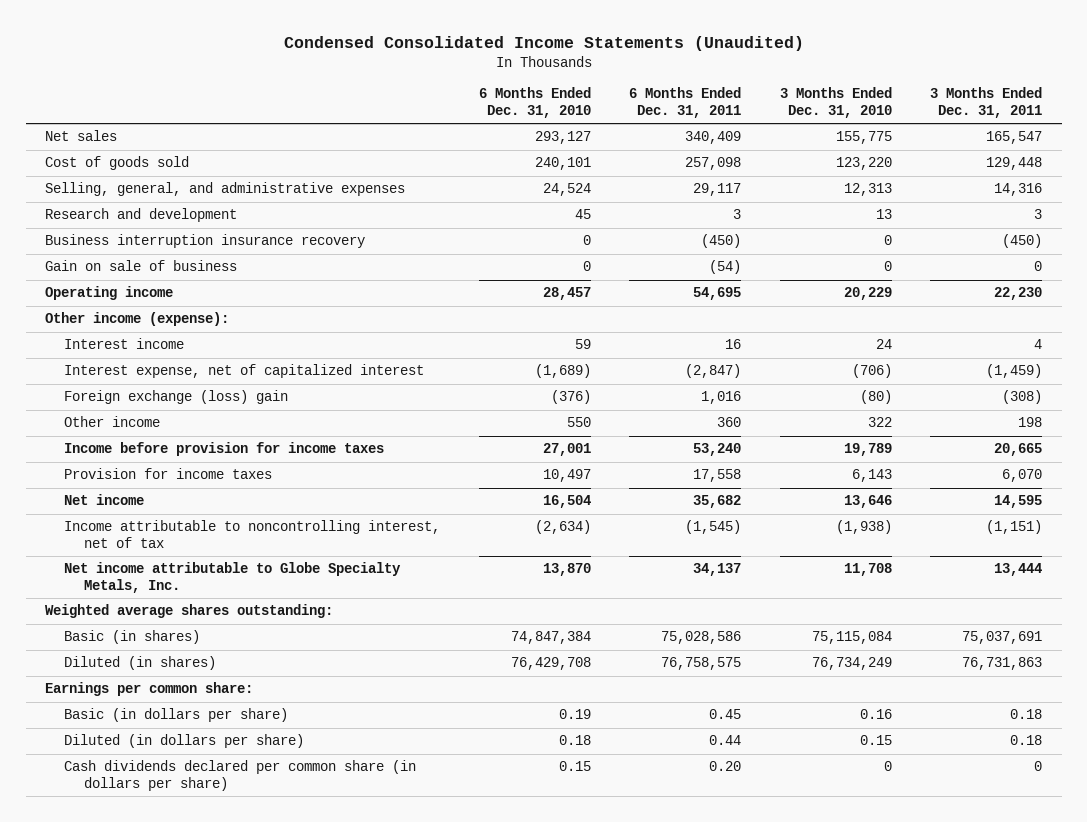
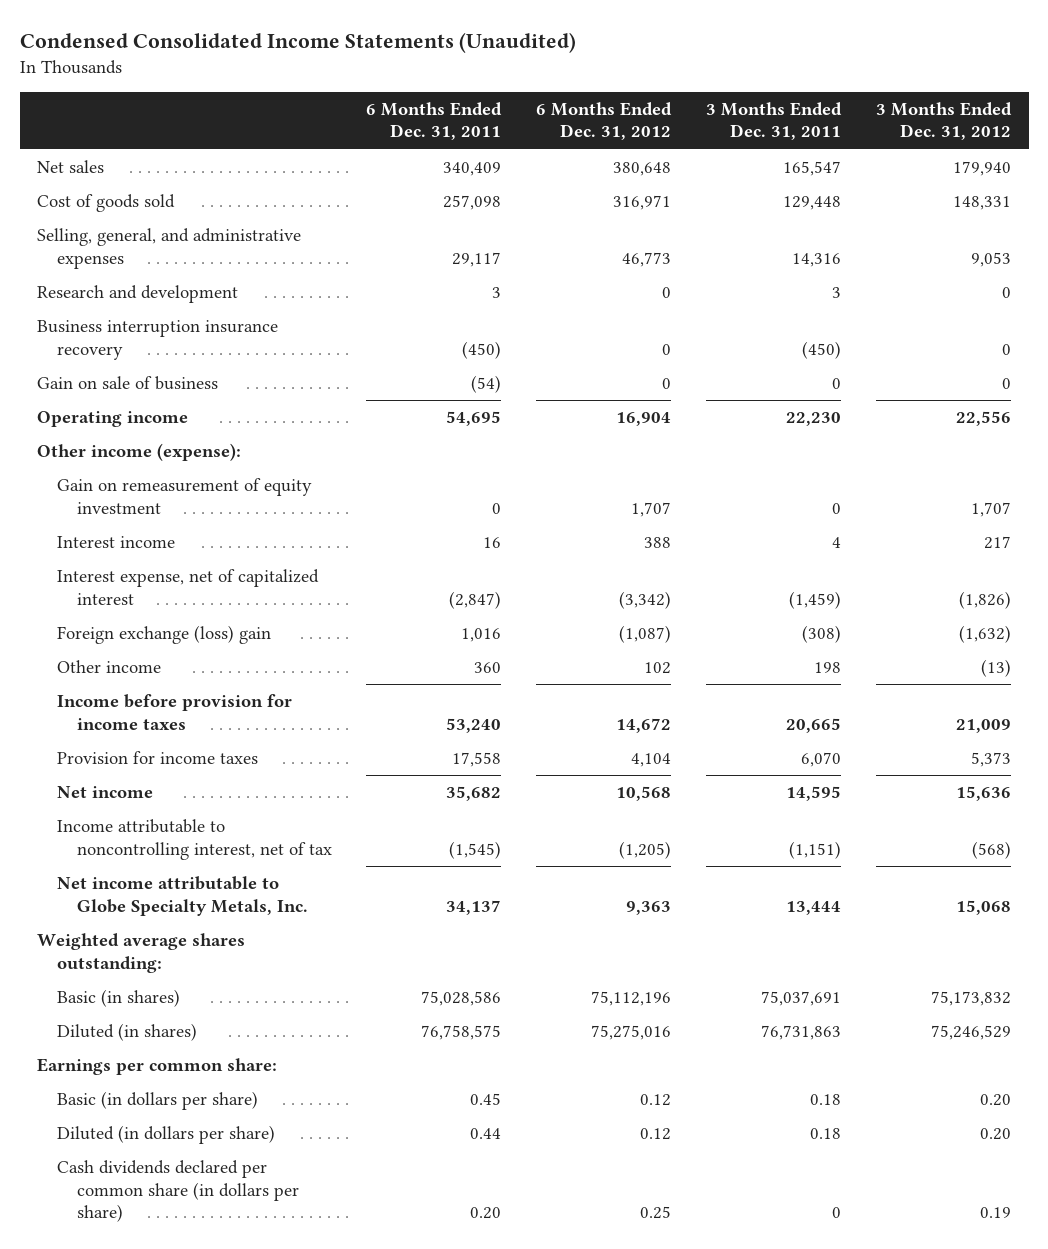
[478,87,591,118] 6 Months Ended Dec. 31, 2010 -> none
[779,87,892,118] 3 Months Ended Dec. 31, 2010 -> none
none -> [536,101,673,141] 6 Months Ended Dec. 31, 2012
none -> [876,101,1013,141] 3 Months Ended Dec. 31, 2012
none -> [56,478,312,514] Gain on remeasurement of equity investment

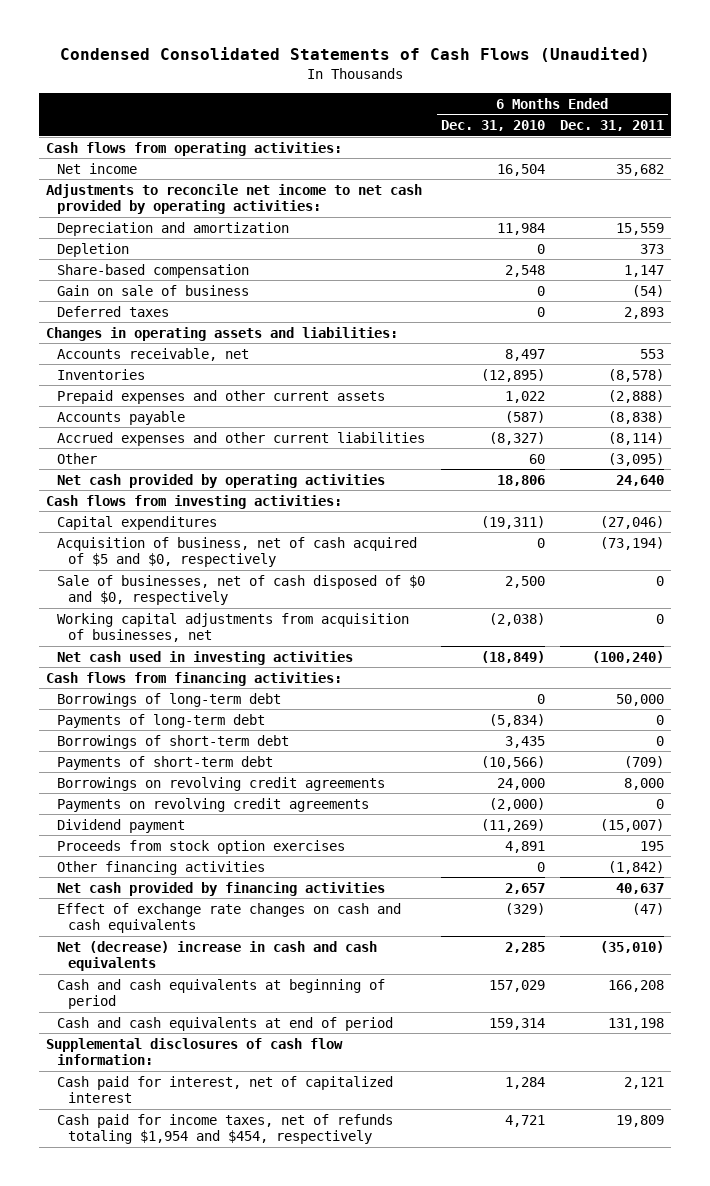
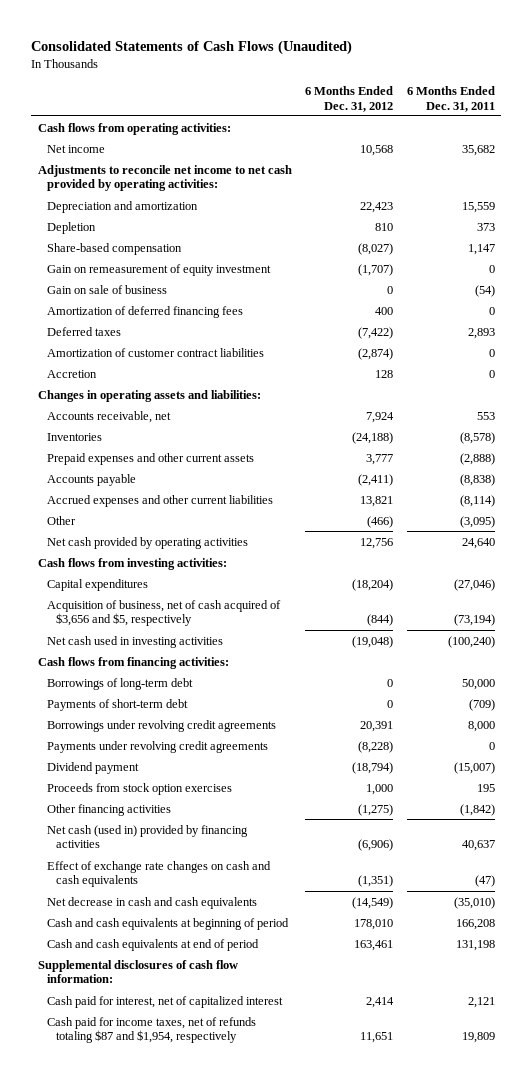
[60,47,651,63] Condensed Consolidated Statements of Cash Flows (Unaudited) -> [31,39,353,55] Consolidated Statements of Cash Flows (Unaudited)
[440,120,545,132] Dec. 31, 2010 -> none
none -> [305,85,394,112] 6 Months Ended Dec. 31, 2012
none -> [47,263,272,276] Gain on remeasurement of equity investment
none -> [47,305,244,318] Amortization of deferred financing fees
none -> [47,347,265,357] Amortization of customer contract liabilities
none -> [47,369,98,378] Accretion
[57,574,426,606] Sale of businesses, net of cash disposed of $0 and $0, respectively -> none
[57,612,410,643] Working capital adjustments from acquisition of businesses, net -> none
[57,536,418,568] Acquisition of business, net of cash acquired of $5 and $0, respectively -> [47,599,282,627] Acquisition of business, net of cash acquired of $3,656 and $5, respectively
[57,713,266,728] Payments of long-term debt -> none
[57,734,290,749] Borrowings of short-term debt -> none
[57,776,386,791] Borrowings on revolving credit agreements -> [47,719,277,732] Borrowings under revolving credit agreements
[57,797,370,812] Payments on revolving credit agreements -> [47,740,269,753] Payments under revolving credit agreements
[57,881,386,896] Net cash provided by financing activities -> [47,824,249,849] Net cash (used in) provided by financing activities
[57,940,378,972] Net (decrease) increase in cash and cash equivalents -> [47,896,258,909] Net decrease in cash and cash equivalents
[57,1113,394,1145] Cash paid for income taxes, net of refunds totaling $1,954 and $454, respectively -> [47,1016,257,1044] Cash paid for income taxes, net of refunds totaling $87 and $1,954, respectively

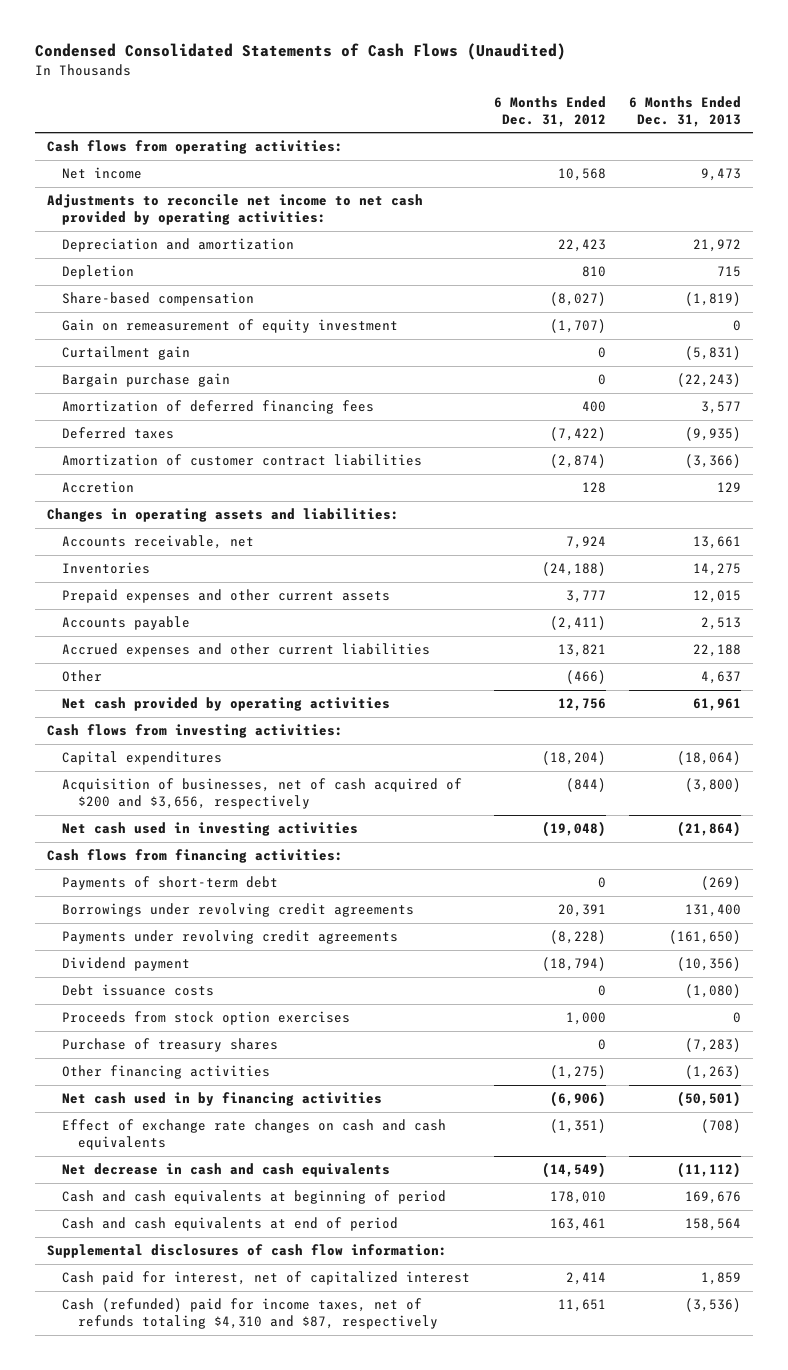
[31,39,353,55] Consolidated Statements of Cash Flows (Unaudited) -> [35,43,567,61] Condensed Consolidated Statements of Cash Flows (Unaudited)
[406,85,495,112] 6 Months Ended Dec. 31, 2011 -> none
none -> [629,95,742,127] 6 Months Ended Dec. 31, 2013
[47,284,168,294] Gain on sale of business -> none
none -> [62,346,191,361] Curtailment gain
none -> [62,373,231,388] Bargain purchase gain
[47,599,282,627] Acquisition of business, net of cash acquired of $3,656 and $5, respectively -> [62,778,463,810] Acquisition of businesses, net of cash acquired of $200 and $3,656, respectively
[47,677,194,690] Borrowings of long-term debt -> none
none -> [62,984,215,997] Debt issuance costs
none -> [62,1038,279,1053] Purchase of treasury shares
[47,824,249,849] Net cash (used in) provided by financing activities -> [62,1092,383,1107] Net cash used in by financing activities
[47,1016,257,1044] Cash paid for income taxes, net of refunds totaling $87 and $1,954, respectively -> [62,1298,439,1330] Cash (refunded) paid for income taxes, net of refunds totaling $4,310 and $87, respectively

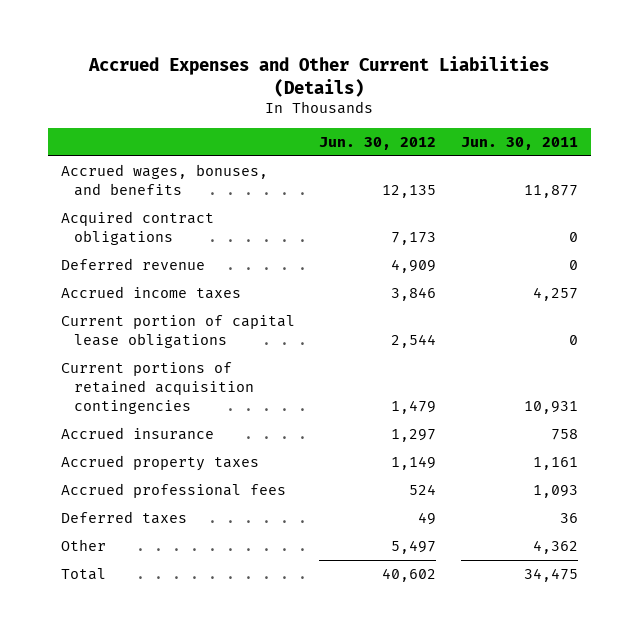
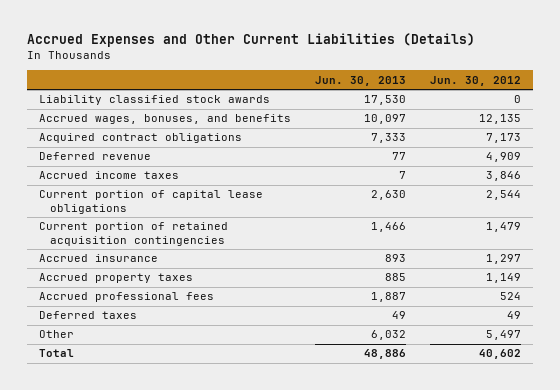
[461,136,579,150] Jun. 30, 2011 -> none
none -> [314,75,406,86] Jun. 30, 2013
none -> [38,95,270,106] Liability classified stock awards
[60,362,255,414] Current portions of retained acquisition contingencies -> [38,222,228,246] Current portion of retained acquisition contingencies

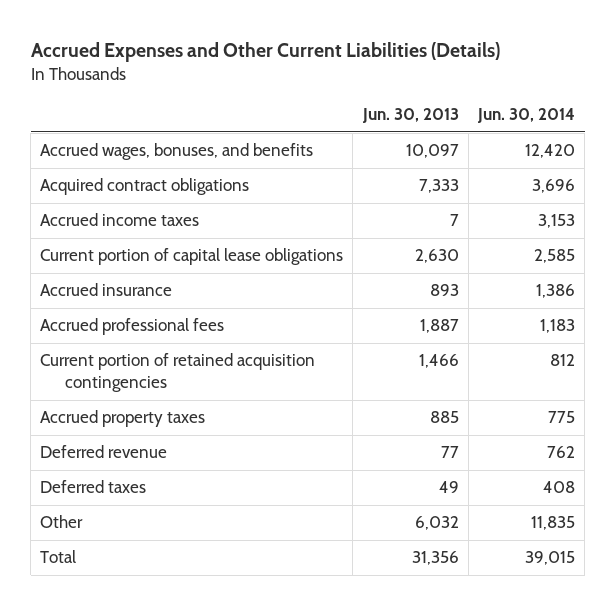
[429,75,521,86] Jun. 30, 2012 -> none
none -> [477,108,576,124] Jun. 30, 2014
[38,95,270,106] Liability classified stock awards -> none
[38,222,228,246] Current portion of retained acquisition contingencies -> [40,353,316,393] Current portion of retained acquisition contingencies
[38,273,193,284] Accrued property taxes -> [40,410,206,428] Accrued property taxes
[38,152,151,161] Deferred revenue -> [40,445,168,459] Deferred revenue
[363,349,406,360] 48,886 -> [411,551,459,566] 31,356

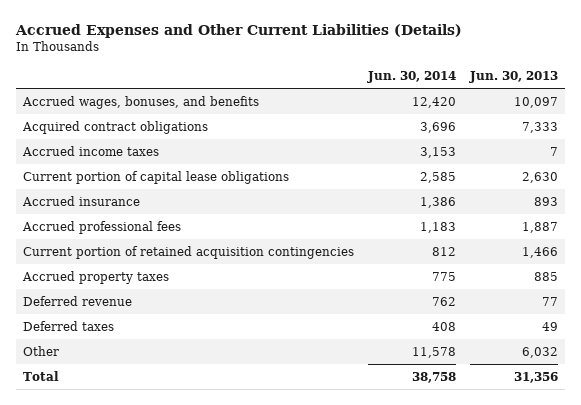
[531,516,576,531] 11,835 -> [411,346,456,358] 11,578
[525,551,576,566] 39,015 -> [411,371,456,383] 38,758

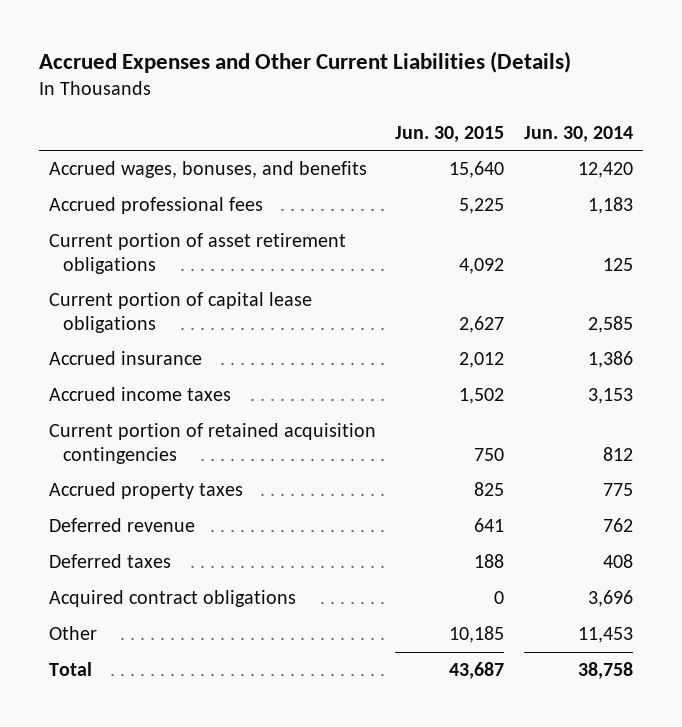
[468,71,558,84] Jun. 30, 2013 -> none
none -> [395,125,505,142] Jun. 30, 2015
[21,220,181,234] Accrued professional fees -> [48,197,263,215] Accrued professional fees
none -> [48,233,346,274] Current portion of asset retirement obligations
[21,145,159,156] Accrued income taxes -> [48,387,231,402] Accrued income taxes
[21,120,208,134] Acquired contract obligations -> [48,590,296,608] Acquired contract obligations
[411,346,456,358] 11,578 -> [578,627,634,644] 11,453

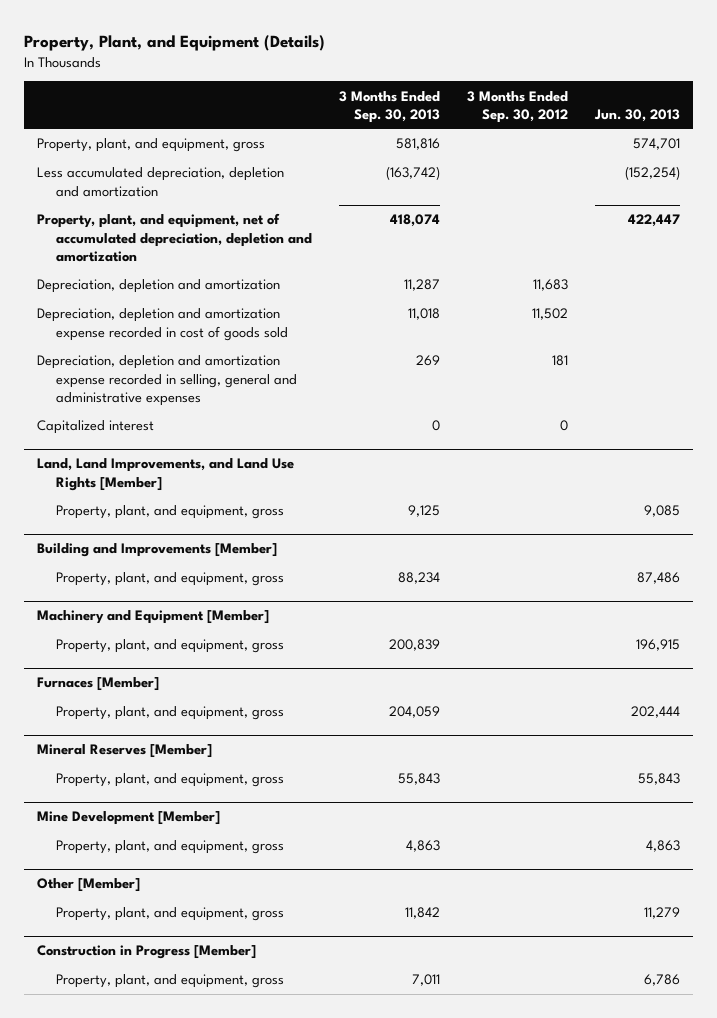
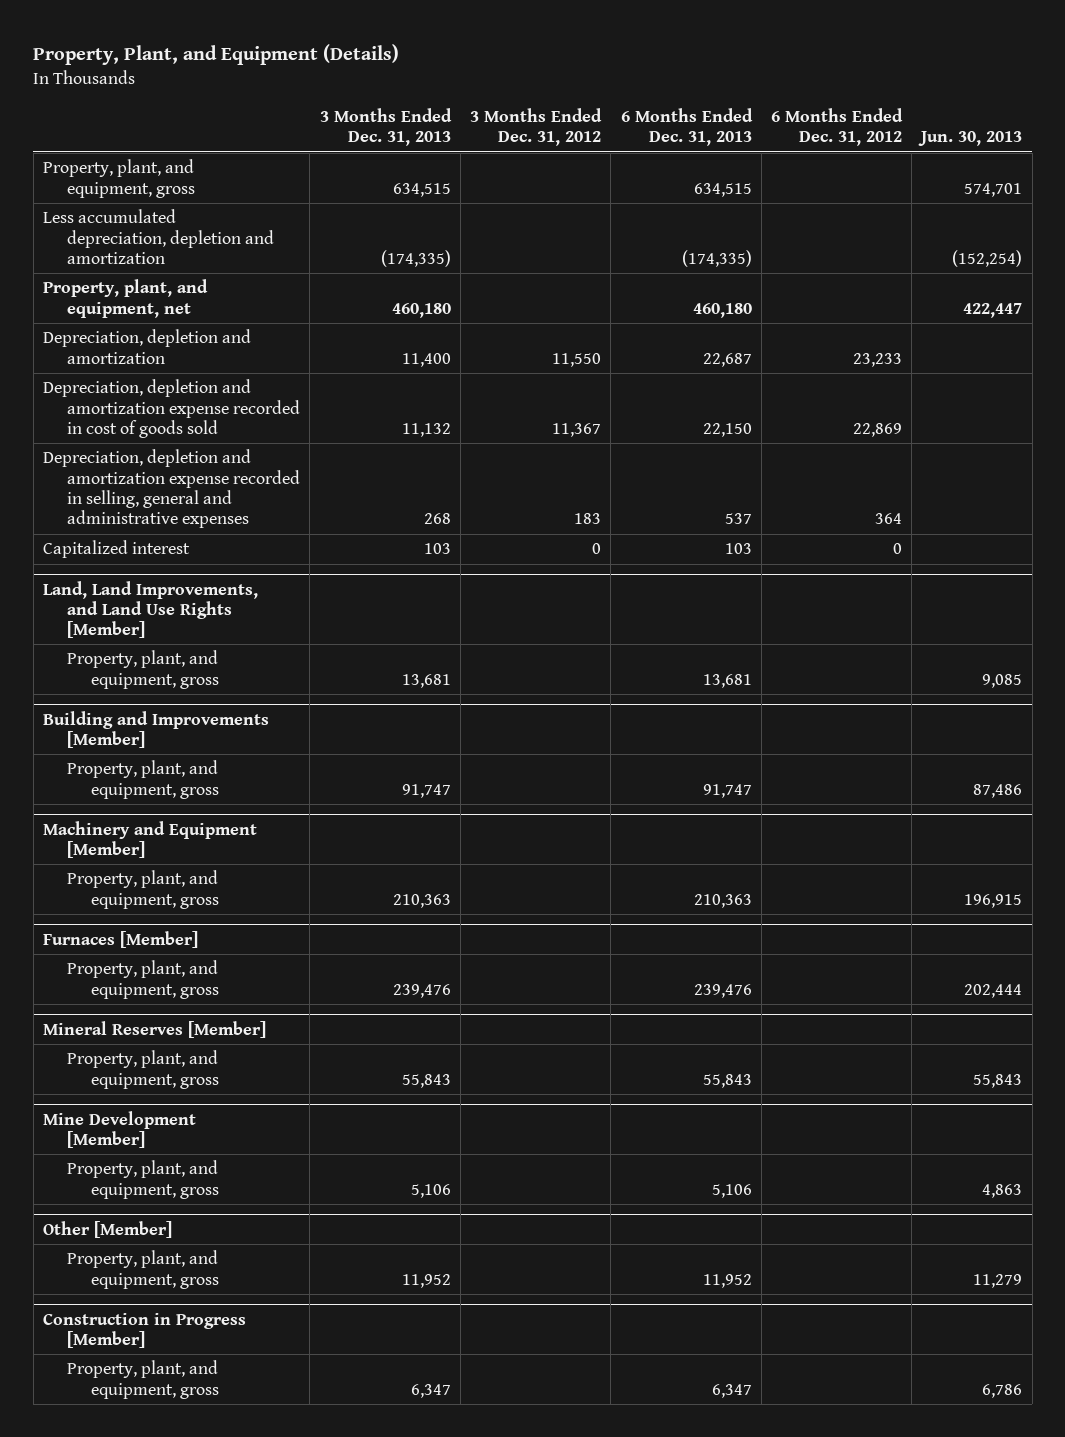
[338,90,440,123] 3 Months Ended Sep. 30, 2013 -> none
[466,90,568,123] 3 Months Ended Sep. 30, 2012 -> none
none -> [319,107,452,147] 3 Months Ended Dec. 31, 2013
none -> [470,107,603,147] 3 Months Ended Dec. 31, 2012
none -> [620,107,753,147] 6 Months Ended Dec. 31, 2013
none -> [770,107,903,147] 6 Months Ended Dec. 31, 2012
[37,213,312,262] Property, plant, and equipment, net of accumulated depreciation, depletion and amortization -> [42,279,208,318] Property, plant, and equipment, net

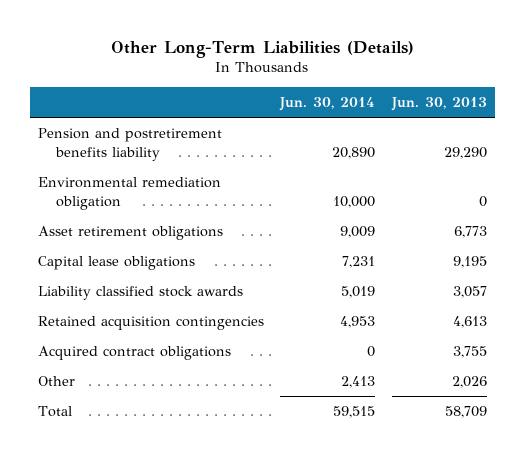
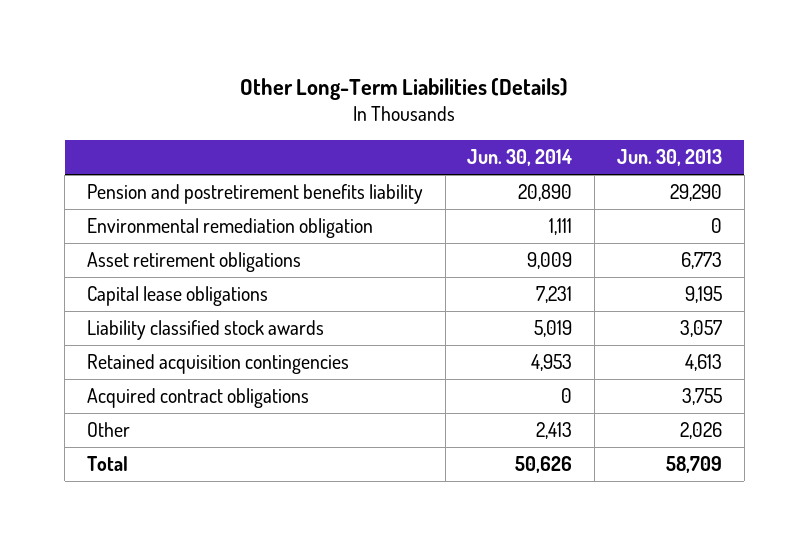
[333,196,376,209] 10,000 -> [549,218,573,236] 1,111
[333,406,376,419] 59,515 -> [515,456,573,474] 50,626

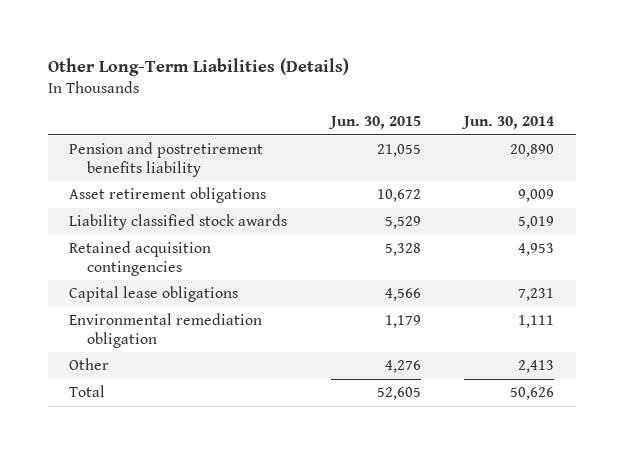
[617,149,723,167] Jun. 30, 2013 -> none
none -> [327,116,421,130] Jun. 30, 2015
[86,388,309,409] Acquired contract obligations -> none
[86,286,268,307] Capital lease obligations -> [69,286,239,303] Capital lease obligations
[86,218,373,239] Environmental remediation obligation -> [69,313,263,348] Environmental remediation obligation

